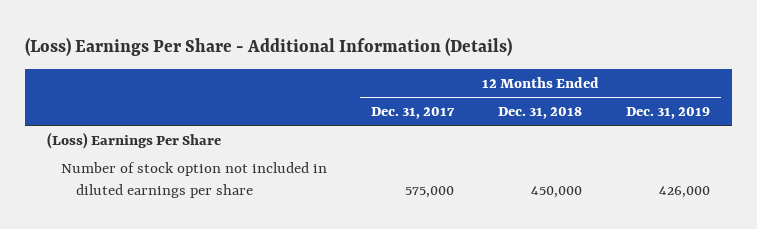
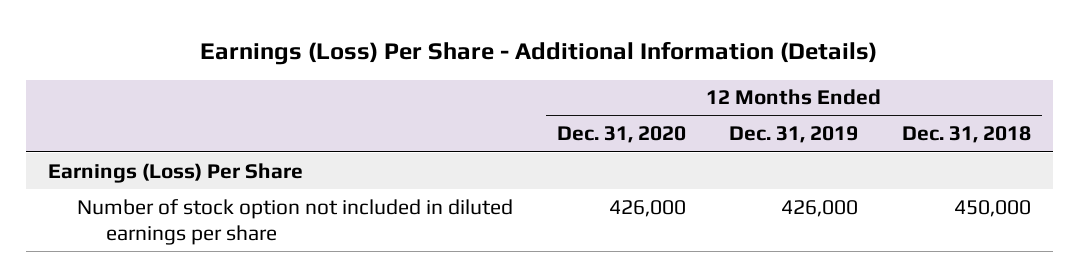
[24,36,512,56] (Loss) Earnings Per Share - Additional Information (Details) -> [200,40,878,65] Earnings (Loss) Per Share - Additional Information (Details)
[371,107,456,120] Dec. 31, 2017 -> none
none -> [556,126,686,144] Dec. 31, 2020
[46,132,221,150] (Loss) Earnings Per Share -> [48,162,304,183] Earnings (Loss) Per Share

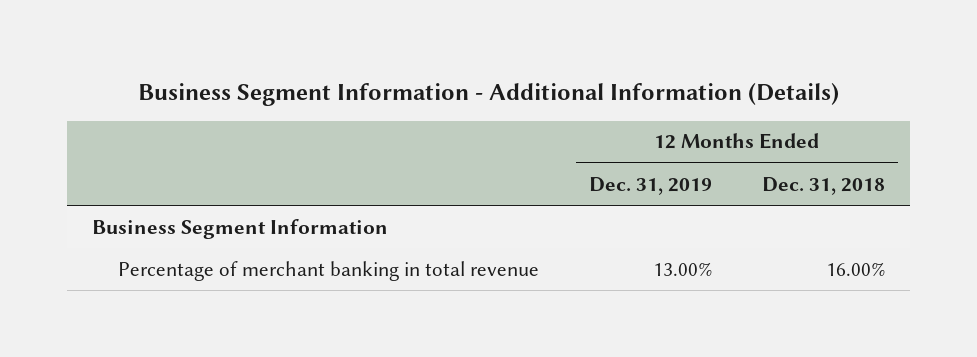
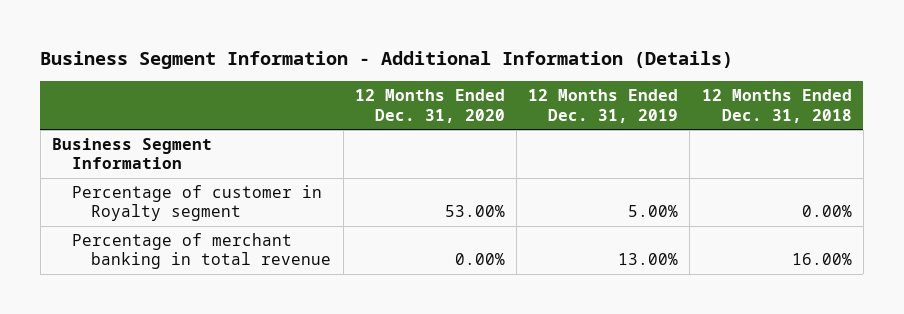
none -> [354,89,505,123] 12 Months Ended Dec. 31, 2020
none -> [71,185,322,222] Percentage of customer in Royalty segment

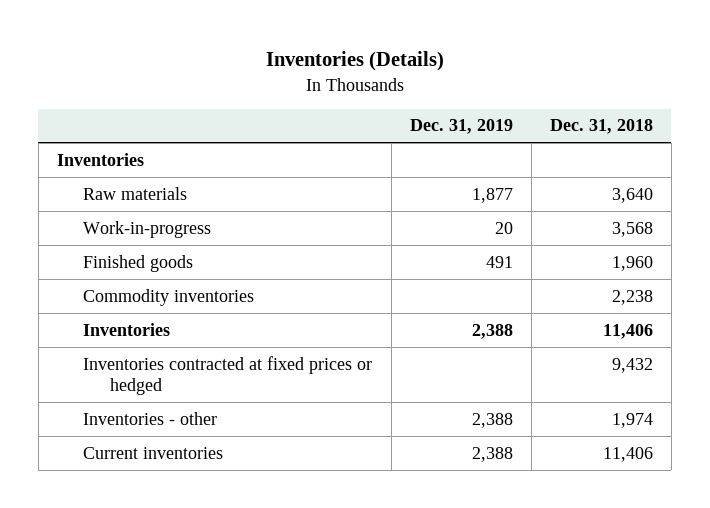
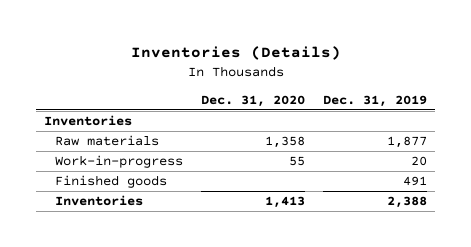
[549,119,653,135] Dec. 31, 2018 -> none
none -> [200,94,305,107] Dec. 31, 2020
[83,288,255,306] Commodity inventories -> none
[83,355,373,395] Inventories contracted at fixed prices or hedged -> none
[83,411,218,425] Inventories - other -> none
[83,446,224,459] Current inventories -> none

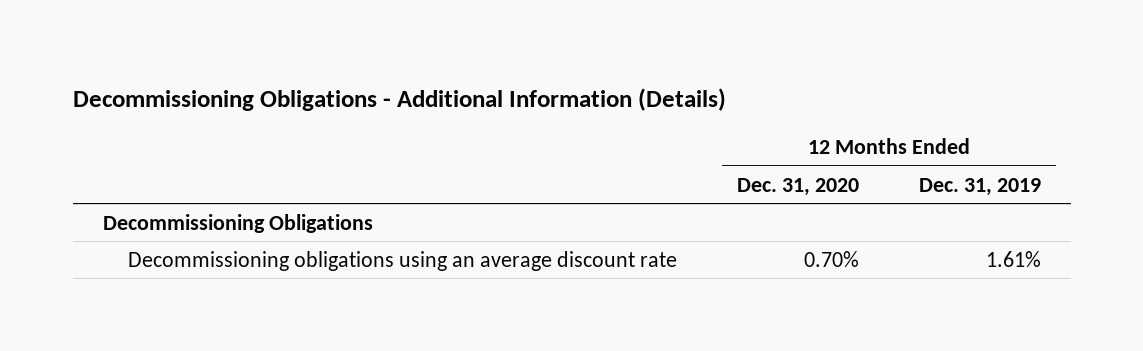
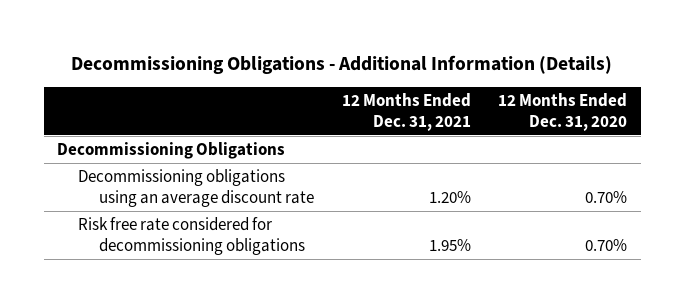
[918,177,1041,196] Dec. 31, 2019 -> none
none -> [341,92,471,131] 12 Months Ended Dec. 31, 2021
none -> [78,217,305,256] Risk free rate considered for decommissioning obligations

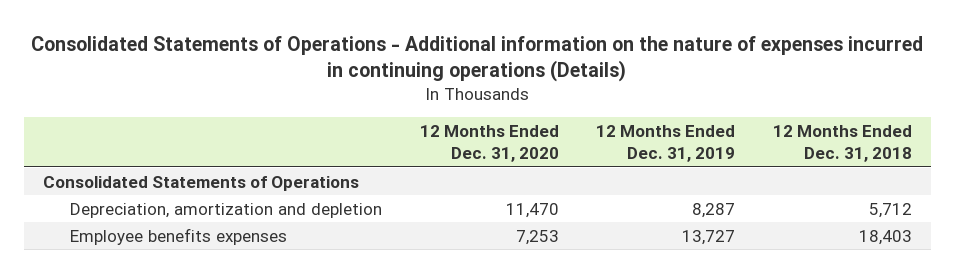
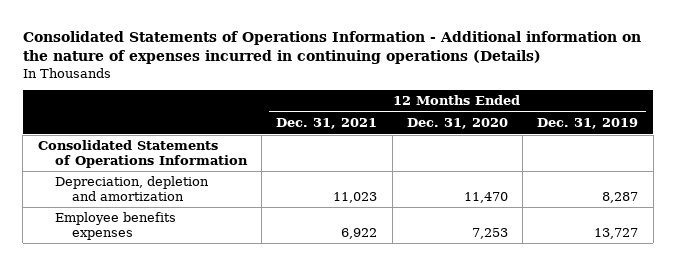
[31,35,924,83] Consolidated Statements of Operations - Additional information on the nature of expenses incurred in continuing operations (Details) -> [22,30,641,65] Consolidated Statements of Operations Information - Additional information on the nature of expenses incurred in continuing operations (Details)
[773,125,913,162] 12 Months Ended Dec. 31, 2018 -> none
none -> [276,118,378,130] Dec. 31, 2021
[42,175,359,191] Consolidated Statements of Operations -> [37,140,248,168] Consolidated Statements of Operations Information
[69,202,382,218] Depreciation, amortization and depletion -> [54,176,209,201] Depreciation, depletion and amortization

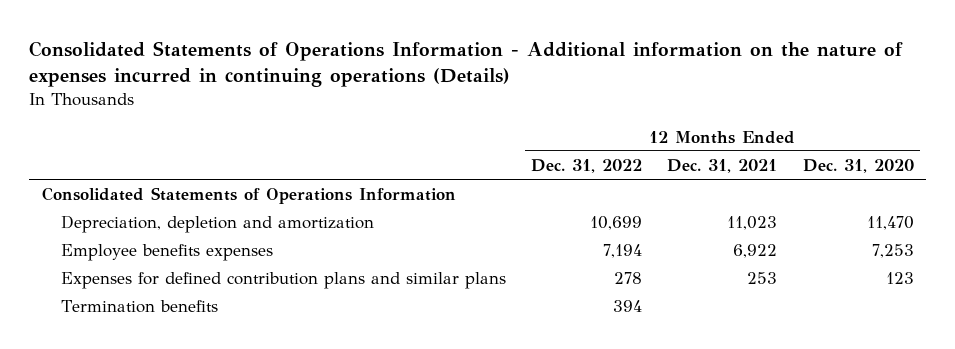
[537,118,639,130] Dec. 31, 2019 -> none
none -> [531,159,643,174] Dec. 31, 2022
none -> [60,272,506,290] Expenses for defined contribution plans and similar plans
none -> [60,300,218,314] Termination benefits

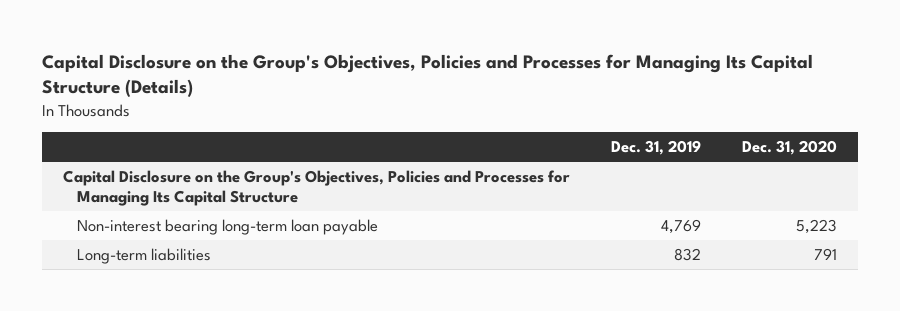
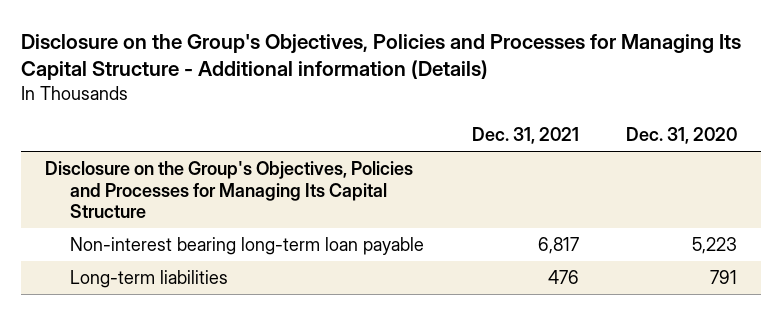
[41,53,813,98] Capital Disclosure on the Group's Objectives, Policies and Processes for Managing Its Capital Structure (Details) -> [21,33,742,81] Disclosure on the Group's Objectives, Policies and Processes for Managing Its Capital Structure - Additional information (Details)
[610,140,701,156] Dec. 31, 2019 -> none
none -> [471,127,579,145] Dec. 31, 2021
[62,169,570,207] Capital Disclosure on the Group's Objectives, Policies and Processes for Managing Its Capital Structure -> [44,161,413,219] Disclosure on the Group's Objectives, Policies and Processes for Managing Its Capital Structure

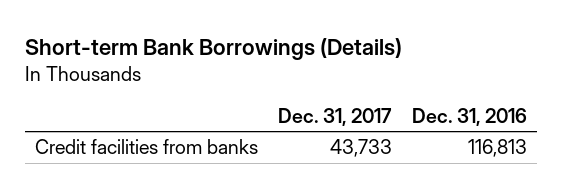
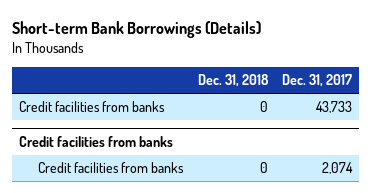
[412,107,528,126] Dec. 31, 2016 -> none
none -> [197,74,269,88] Dec. 31, 2018
none -> [19,135,174,147] Credit facilities from banks
none -> [38,162,185,174] Credit facilities from banks

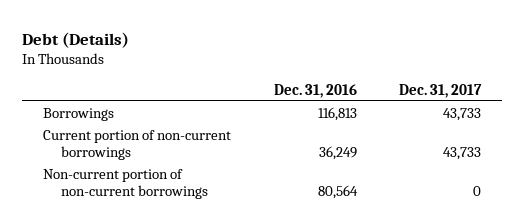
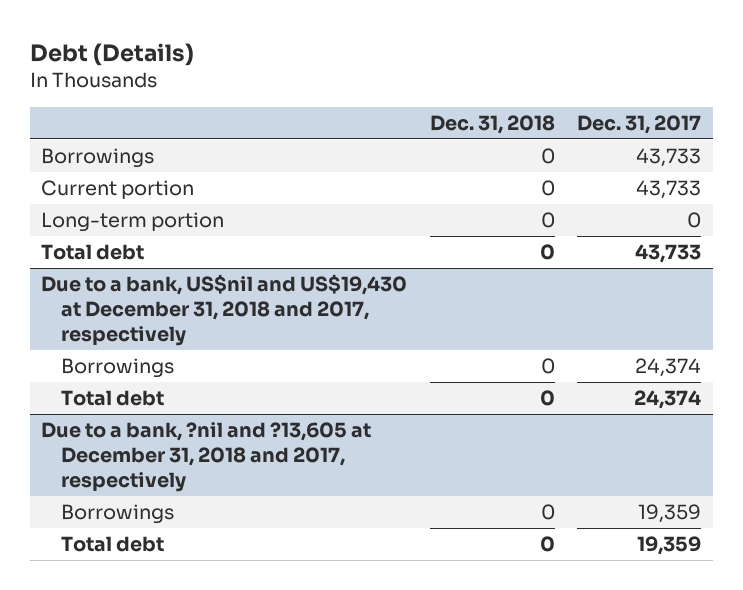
[273,83,357,98] Dec. 31, 2016 -> none
none -> [429,114,555,134] Dec. 31, 2018
[43,129,232,160] Current portion of non-current borrowings -> [41,180,195,200] Current portion
[43,168,209,199] Non-current portion of non-current borrowings -> [41,212,225,233] Long-term portion
none -> [41,244,145,261] Total debt
none -> [41,274,408,347] Due to a bank, US$nil and US$19,430 at December 31, 2018 and 2017, respectively
none -> [60,358,174,379] Borrowings
none -> [60,390,164,407] Total debt
none -> [41,422,372,493] Due to a bank, ?nil and ?13,605 at December 31, 2018 and 2017, respectively
none -> [60,504,174,525] Borrowings
none -> [60,536,164,553] Total debt

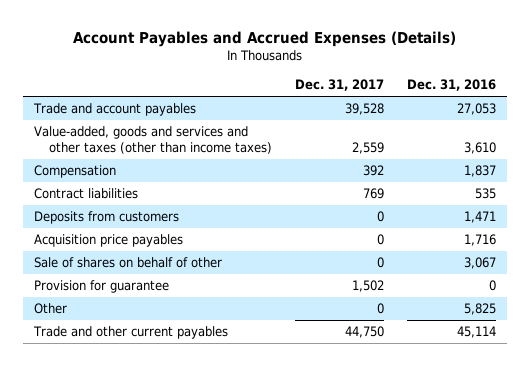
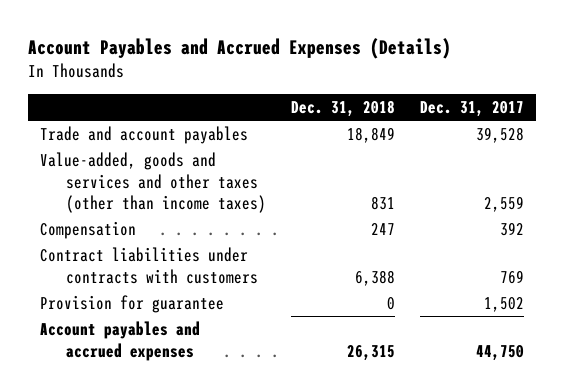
[406,79,496,92] Dec. 31, 2016 -> none
none -> [290,100,395,118] Dec. 31, 2018
[34,211,180,225] Deposits from customers -> none
[34,234,184,248] Acquisition price payables -> none
[34,257,223,269] Sale of shares on behalf of other -> none
[34,188,139,200] Contract liabilities -> [40,246,259,284] Contract liabilities under contracts with customers
[34,303,68,315] Other -> none
[33,326,229,340] Trade and other current payables -> [40,320,201,361] Account payables and accrued expenses

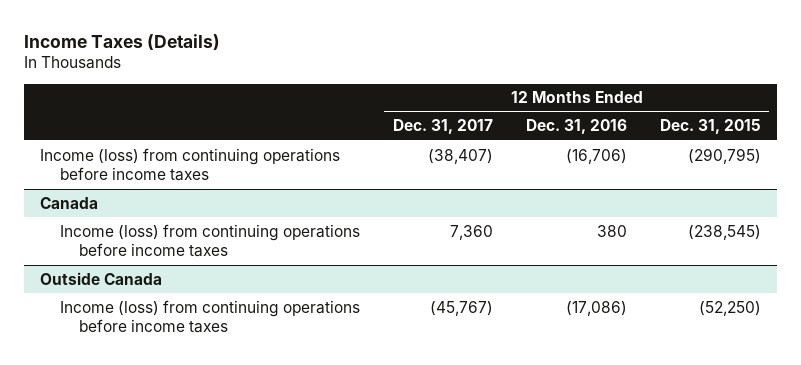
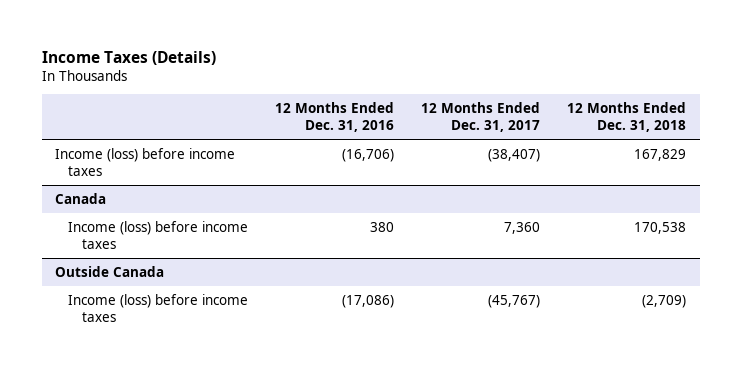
[659,119,761,135] Dec. 31, 2015 -> none
none -> [567,102,687,133] 12 Months Ended Dec. 31, 2018
[40,147,341,182] Income (loss) from continuing operations before income taxes -> [55,147,236,177] Income (loss) before income taxes
[59,223,360,258] Income (loss) from continuing operations before income taxes -> [68,220,249,250] Income (loss) before income taxes
[59,299,360,334] Income (loss) from continuing operations before income taxes -> [68,293,249,323] Income (loss) before income taxes

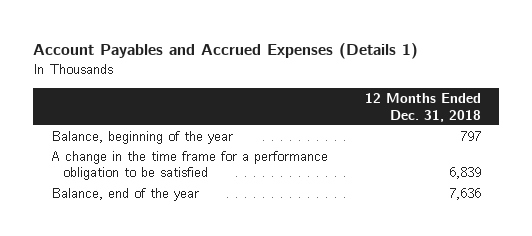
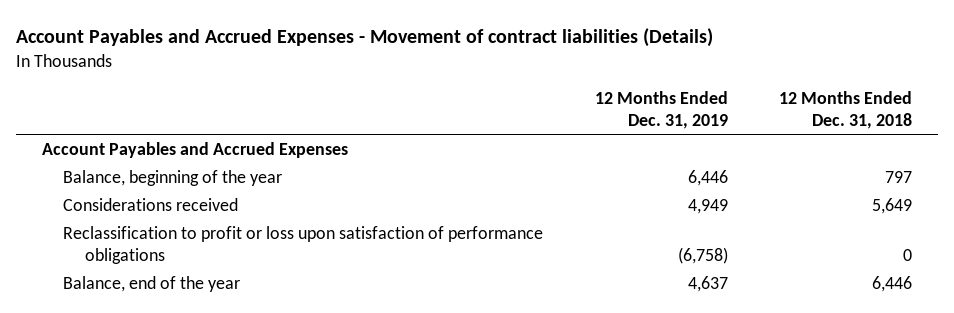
[33,43,419,60] Account Payables and Accrued Expenses (Details 1) -> [16,28,714,48] Account Payables and Accrued Expenses - Movement of contract liabilities (Details)
none -> [594,90,728,129] 12 Months Ended Dec. 31, 2019
none -> [41,141,348,158] Account Payables and Accrued Expenses
[51,150,329,181] A change in the time frame for a performance obligation to be satisfied -> none
none -> [63,197,239,211] Considerations received
none -> [63,225,544,264] Reclassification to profit or loss upon satisfaction of performance obligations
[448,187,481,200] 7,636 -> [872,275,913,292] 6,446

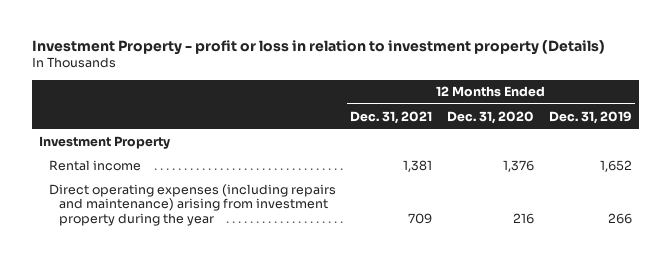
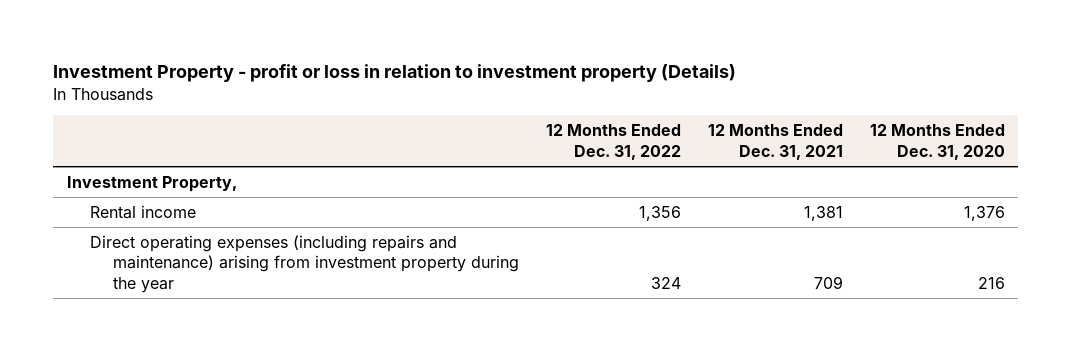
[548,110,632,124] Dec. 31, 2019 -> none
none -> [545,124,681,160] 12 Months Ended Dec. 31, 2022
[38,135,170,149] Investment Property -> [66,175,237,192] Investment Property,

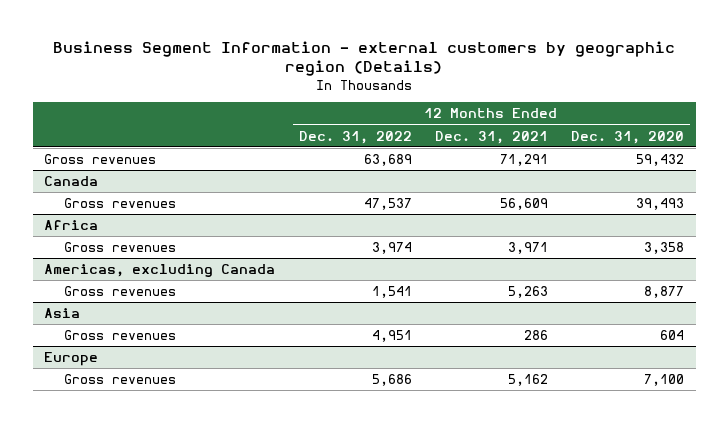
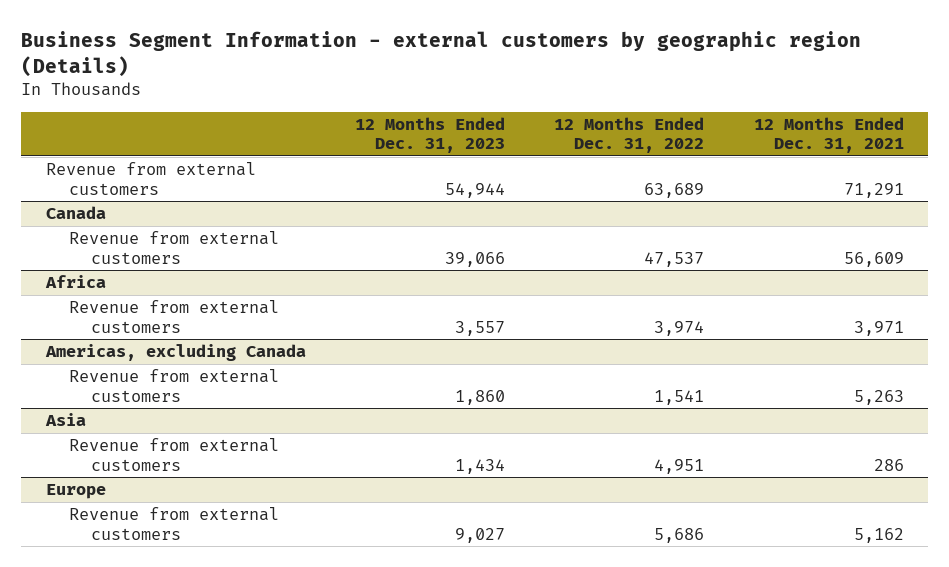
[571,130,685,144] Dec. 31, 2020 -> none
none -> [355,116,506,154] 12 Months Ended Dec. 31, 2023
[44,153,157,164] Gross revenues -> [45,162,256,195] Revenue from external customers
[63,197,176,208] Gross revenues -> [68,231,279,264] Revenue from external customers
[63,241,176,252] Gross revenues -> [68,300,279,333] Revenue from external customers
[63,285,176,296] Gross revenues -> [68,369,279,402] Revenue from external customers
[63,329,176,340] Gross revenues -> [68,438,279,471] Revenue from external customers
[63,373,176,384] Gross revenues -> [68,507,279,540] Revenue from external customers

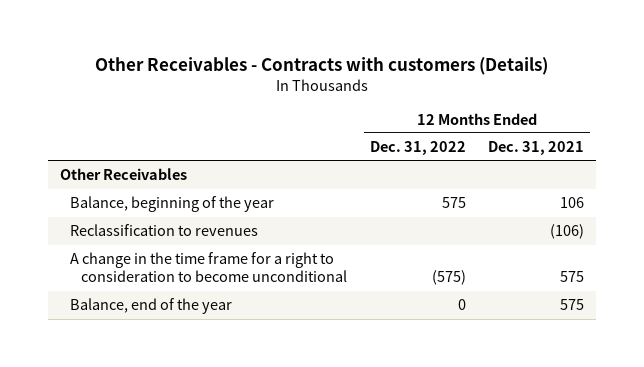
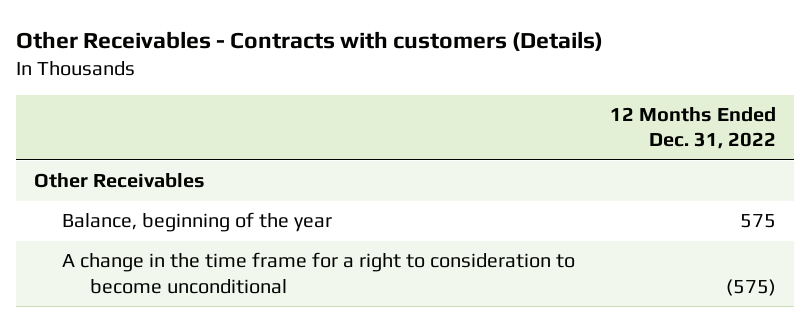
[488,141,585,156] Dec. 31, 2021 -> none
[70,224,259,237] Reclassification to revenues -> none
[70,298,233,315] Balance, end of the year -> none

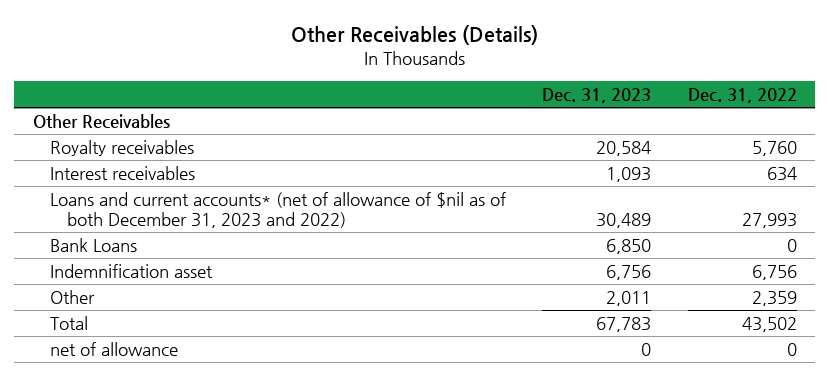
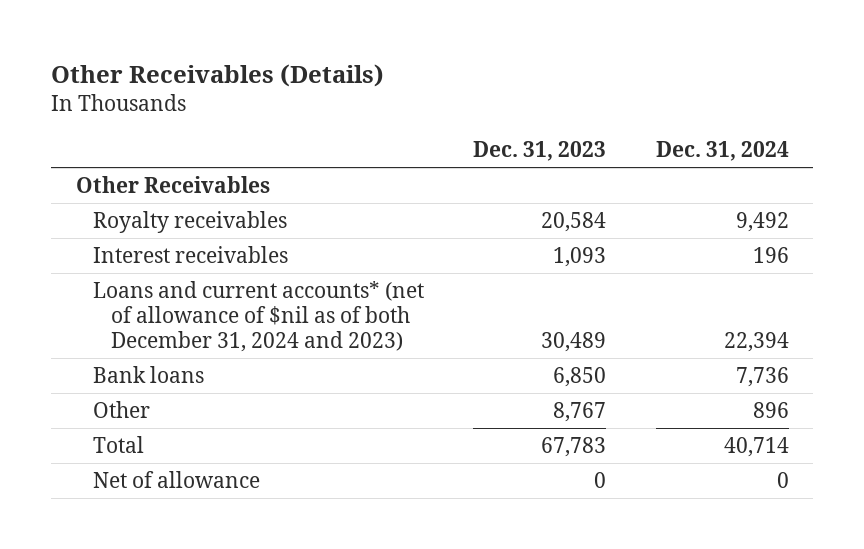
[688,88,798,104] Dec. 31, 2022 -> none
none -> [655,141,789,162] Dec. 31, 2024
[49,264,213,279] Indemnification asset -> none
[49,192,506,228] Loans and current accounts* (net of allowance of $nil as of both December 31, 2023 and 2022) -> [93,280,425,353] Loans and current accounts* (net of allowance of $nil as of both December 31, 2024 and 2023)
[49,238,137,253] Bank Loans -> [93,365,205,383] Bank loans
[606,291,652,307] 2,011 -> [553,401,607,422] 8,767
[49,342,178,357] net of allowance -> [93,470,261,488] Net of allowance

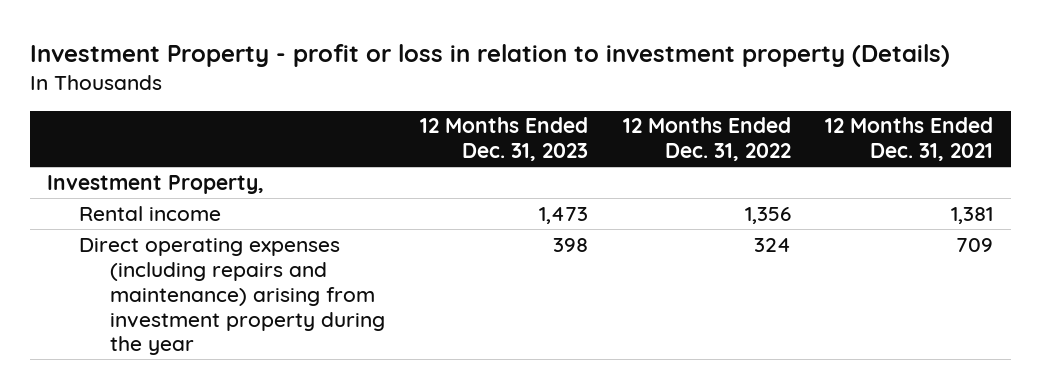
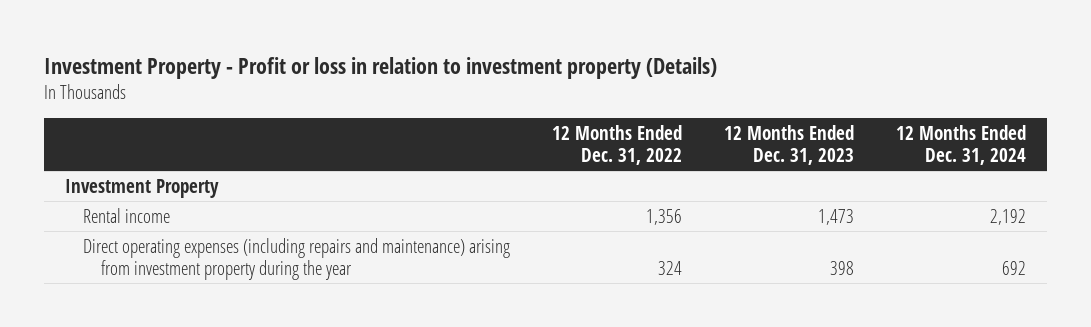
[29,43,950,67] Investment Property - profit or loss in relation to investment property (Details) -> [44,56,718,79] Investment Property - Profit or loss in relation to investment property (Details)
[825,117,994,162] 12 Months Ended Dec. 31, 2021 -> none
none -> [895,124,1026,166] 12 Months Ended Dec. 31, 2024
[46,174,264,194] Investment Property, -> [65,178,220,198] Investment Property

